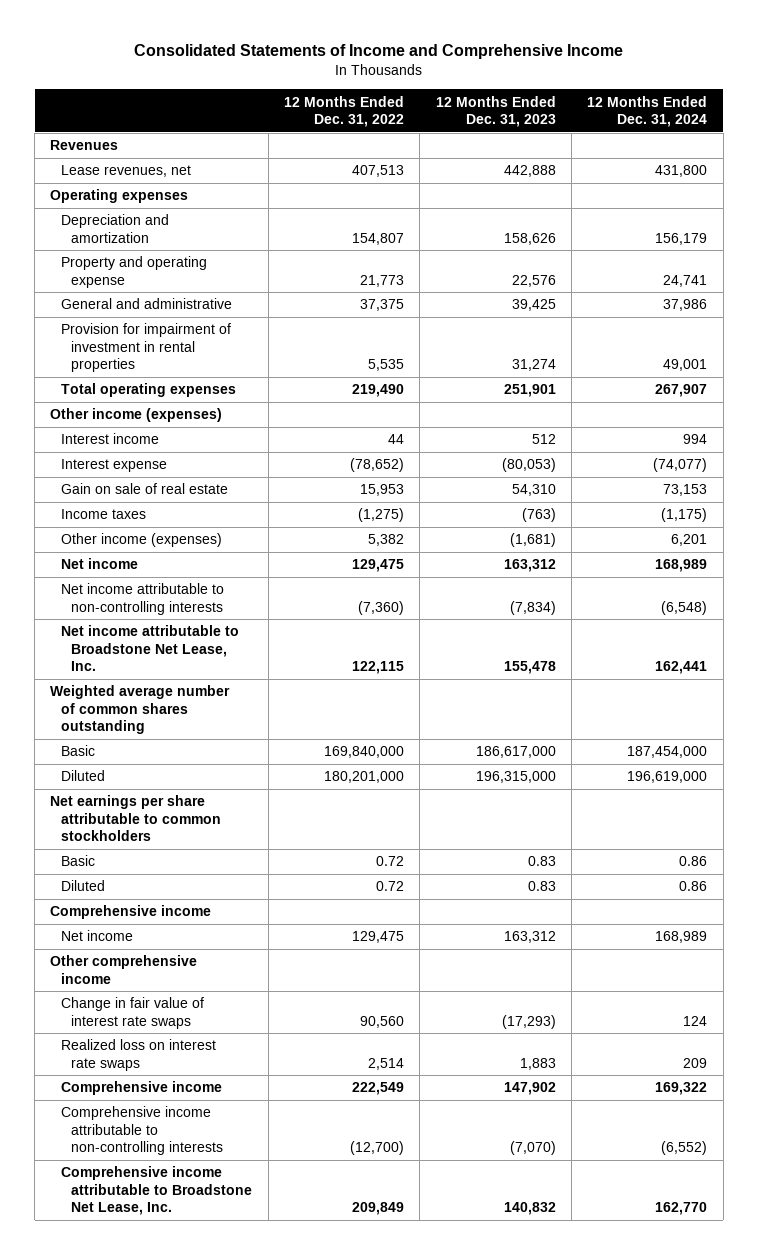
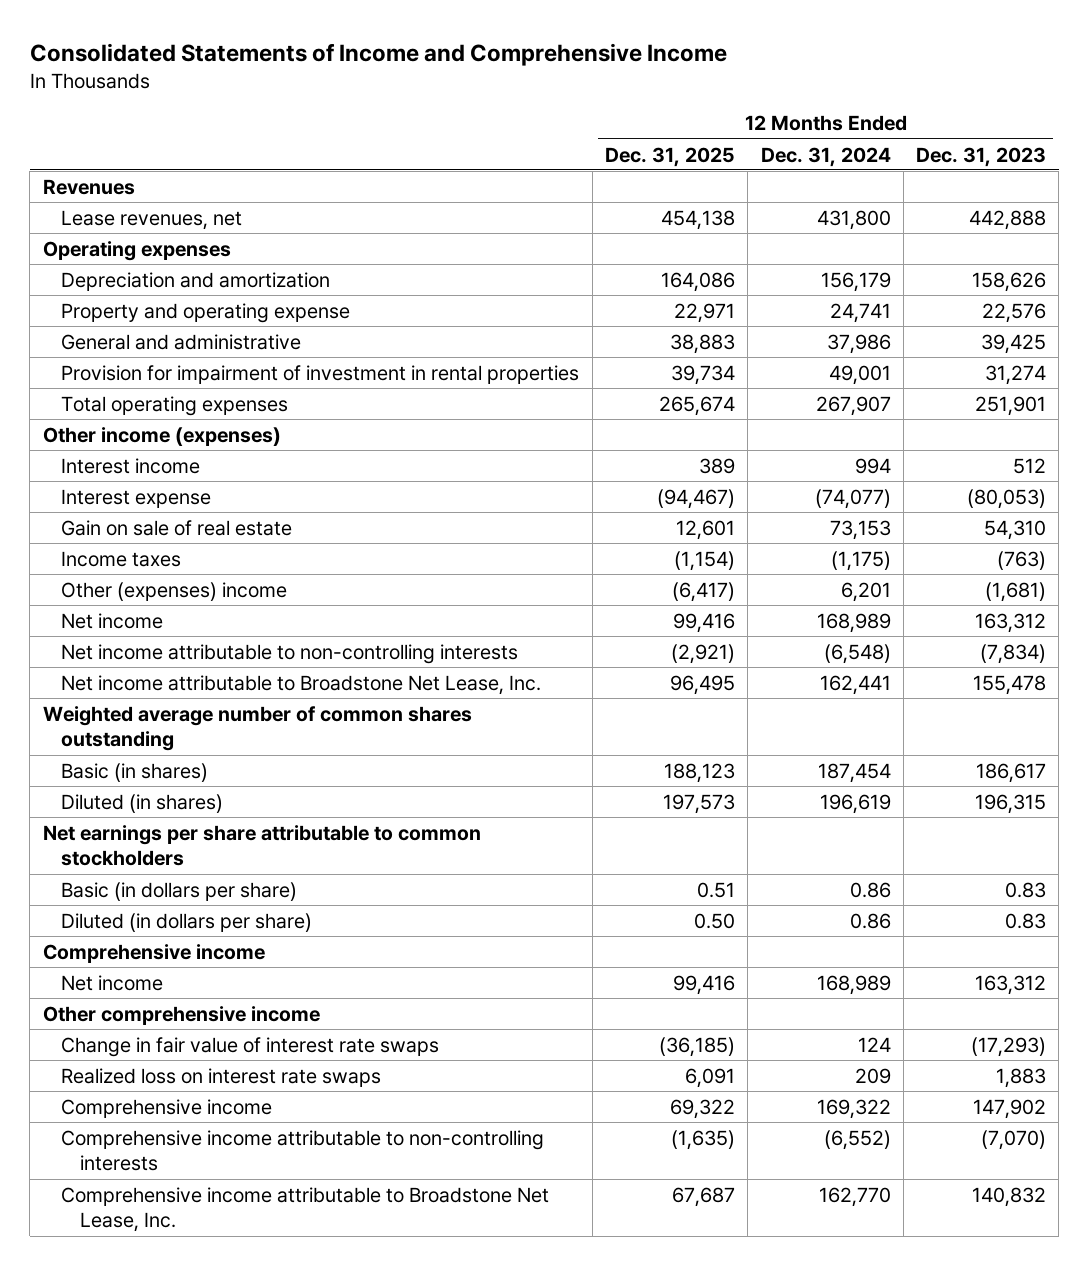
[283,95,404,128] 12 Months Ended Dec. 31, 2022 -> none
none -> [604,146,735,167] Dec. 31, 2025
[60,533,222,548] Other income (expenses) -> [61,581,288,601] Other (expenses) income
[60,745,95,757] Basic -> [61,762,209,782] Basic (in shares)
[475,746,556,759] 186,617,000 -> [976,762,1047,783] 186,617
[627,746,708,759] 187,454,000 -> [817,762,891,783] 187,454
[60,770,105,782] Diluted -> [61,793,224,813] Diluted (in shares)
[475,771,556,784] 196,315,000 -> [975,793,1047,814] 196,315
[627,771,708,784] 196,619,000 -> [819,793,891,814] 196,619
[60,855,95,867] Basic -> [61,881,298,901] Basic (in dollars per share)
[60,880,105,892] Diluted -> [61,912,313,932] Diluted (in dollars per share)

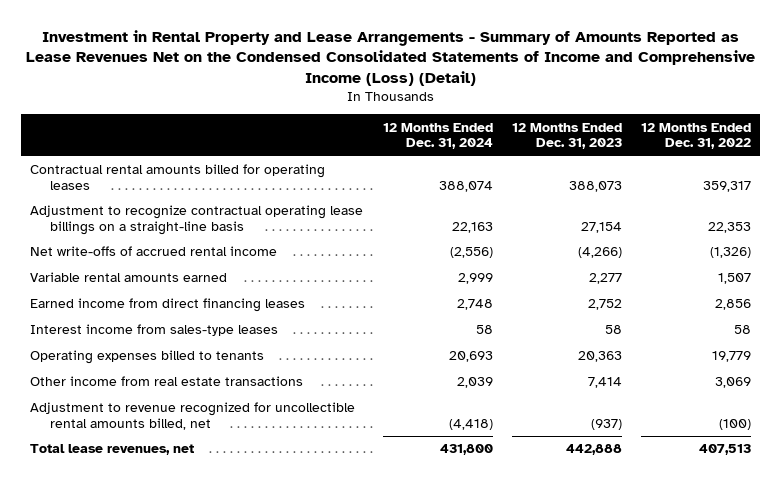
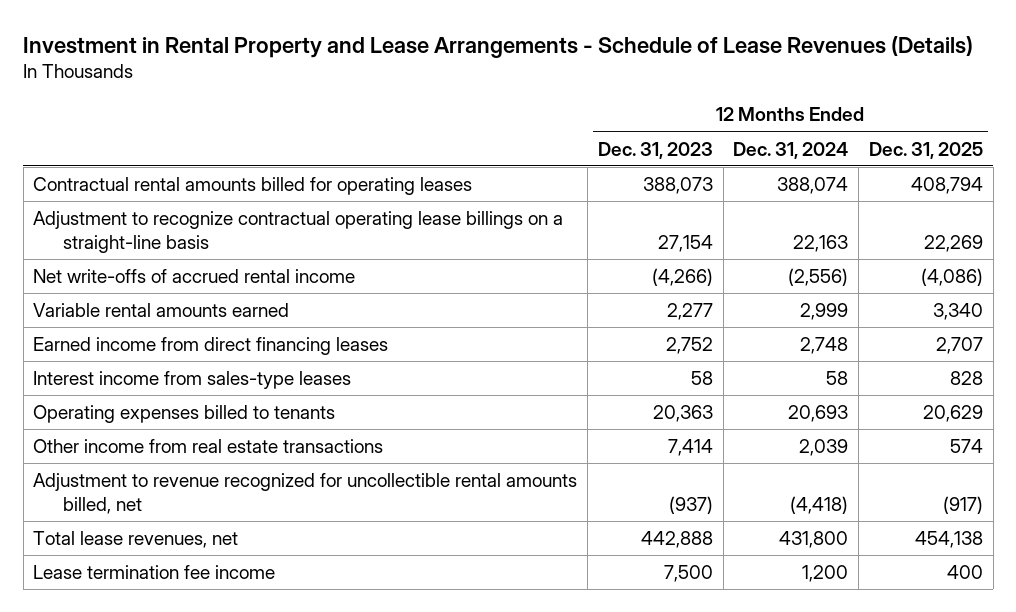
[25,29,755,86] Investment in Rental Property and Lease Arrangements - Summary of Amounts Reported as Lease Revenues Net on the Condensed Consolidated Statements of Income and Comprehensive Income (Loss) (Detail) -> [23,35,974,58] Investment in Rental Property and Lease Arrangements - Schedule of Lease Revenues (Details)
[640,122,751,150] 12 Months Ended Dec. 31, 2022 -> none
none -> [869,141,984,159] Dec. 31, 2025
none -> [33,565,276,580] Lease termination fee income

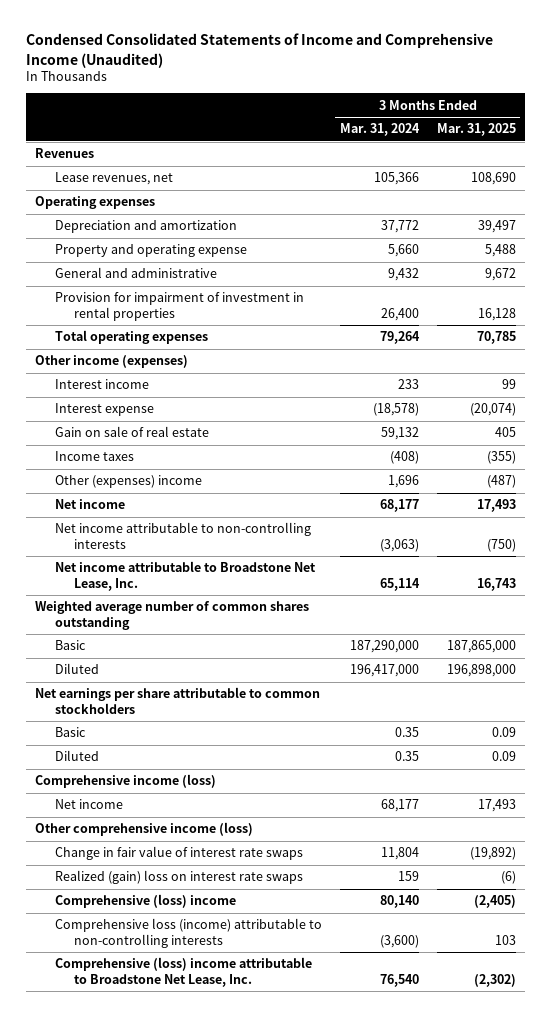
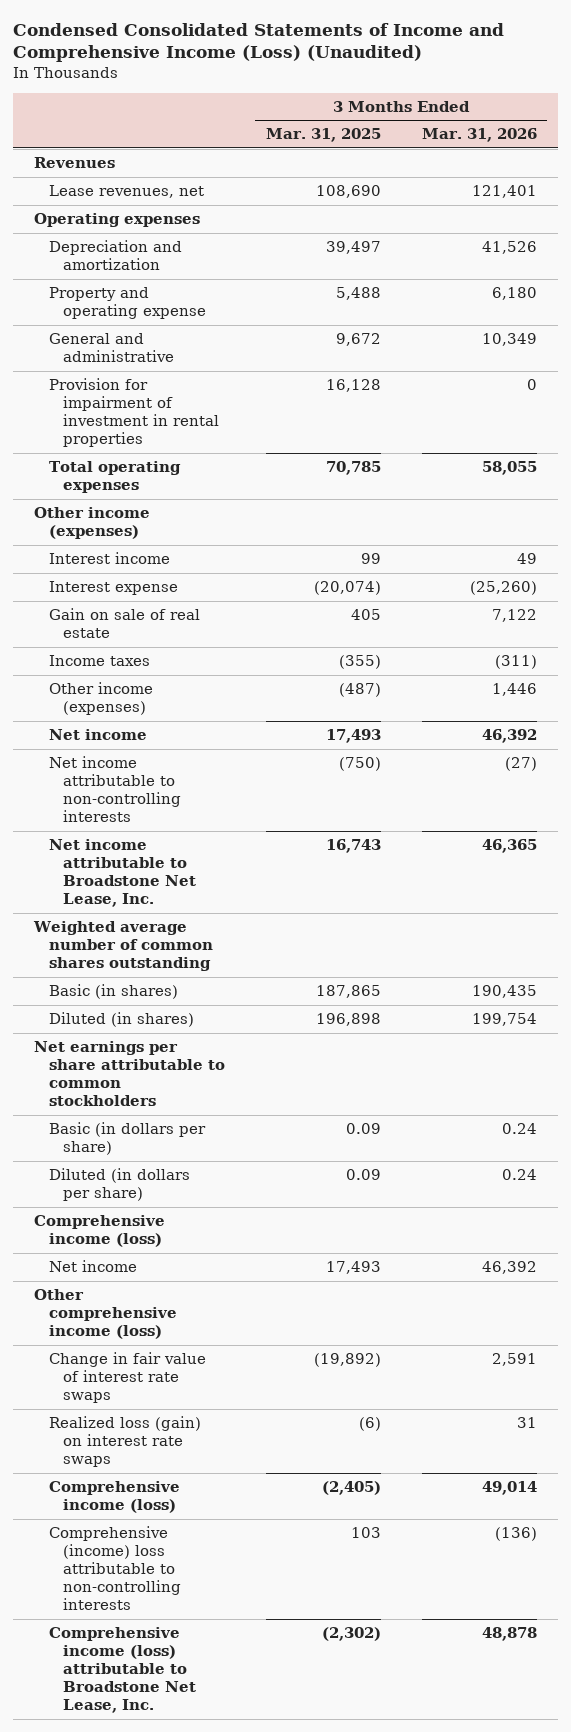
[26,33,494,68] Condensed Consolidated Statements of Income and Comprehensive Income (Unaudited) -> [13,22,505,63] Condensed Consolidated Statements of Income and Comprehensive Income (Loss) (Unaudited)
[339,123,420,137] Mar. 31, 2024 -> none
none -> [421,128,537,143] Mar. 31, 2026
[54,475,202,489] Other (expenses) income -> [48,682,153,716] Other income (expenses)
[54,640,86,651] Basic -> [48,984,178,1000] Basic (in shares)
[446,640,516,654] 187,865,000 -> [315,985,381,999] 187,865
[54,663,99,675] Diluted -> [48,1012,194,1028] Diluted (in shares)
[446,664,516,678] 196,898,000 -> [315,1013,381,1027] 196,898
[54,727,86,738] Basic -> [48,1122,206,1156] Basic (in dollars per share)
[54,750,99,762] Diluted -> [48,1168,190,1202] Diluted (in dollars per share)
[54,870,303,885] Realized (gain) loss on interest rate swaps -> [48,1416,201,1468] Realized loss (gain) on interest rate swaps
[54,894,236,909] Comprehensive (loss) income -> [48,1481,180,1514] Comprehensive income (loss)
[54,918,322,948] Comprehensive loss (income) attributable to non-controlling interests -> [48,1526,182,1611] Comprehensive (income) loss attributable to non-controlling interests
[54,957,312,987] Comprehensive (loss) income attributable to Broadstone Net Lease, Inc. -> [48,1627,197,1714] Comprehensive income (loss) attributable to Broadstone Net Lease, Inc.

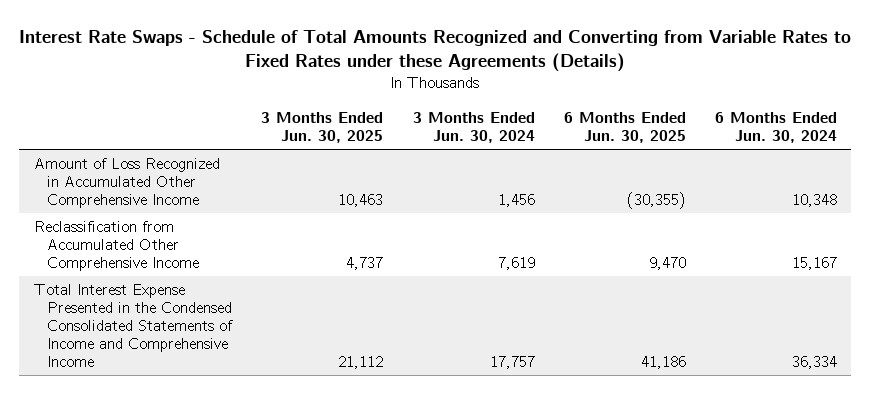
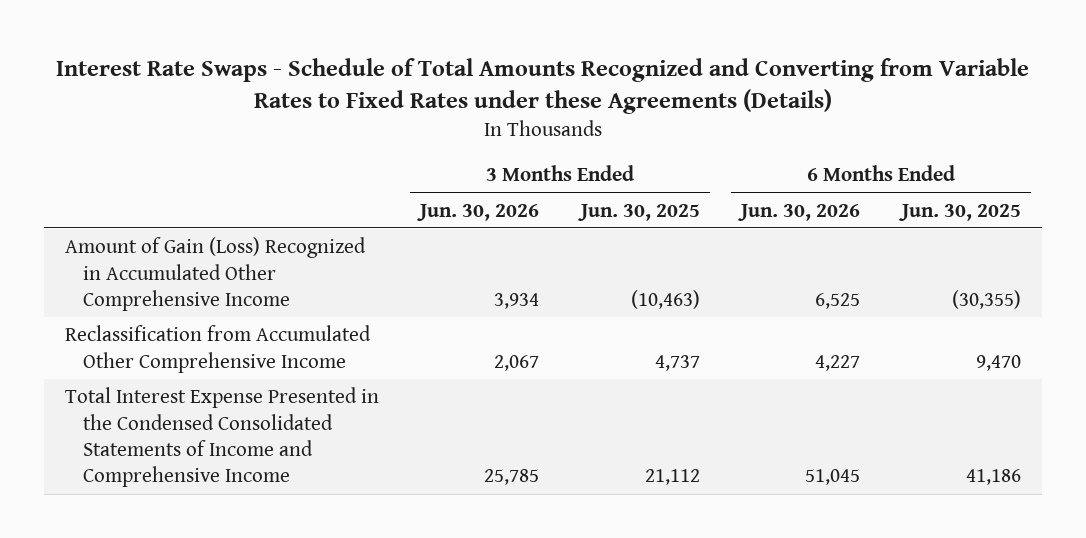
[412,111,535,143] 3 Months Ended Jun. 30, 2024 -> none
[714,111,837,143] 6 Months Ended Jun. 30, 2024 -> none
none -> [417,203,540,221] Jun. 30, 2026
none -> [738,203,861,221] Jun. 30, 2026
[33,157,220,208] Amount of Loss Recognized in Accumulated Other Comprehensive Income -> [65,237,367,311] Amount of Gain (Loss) Recognized in Accumulated Other Comprehensive Income
[338,193,384,207] 10,463 -> [630,289,700,309] (10,463)

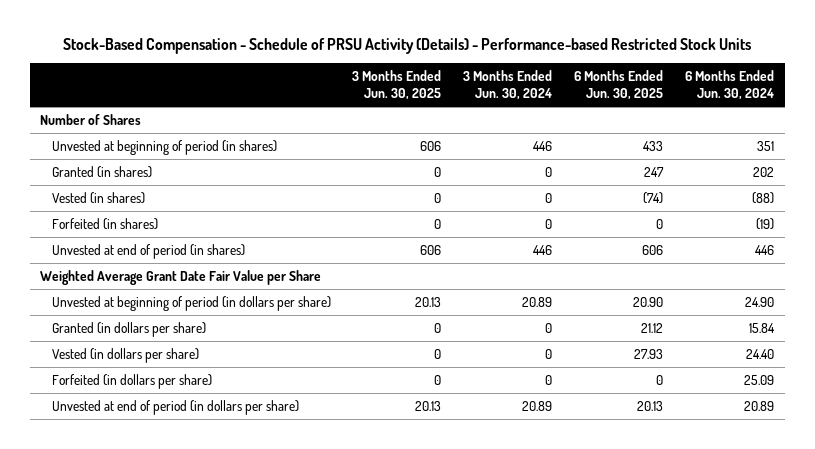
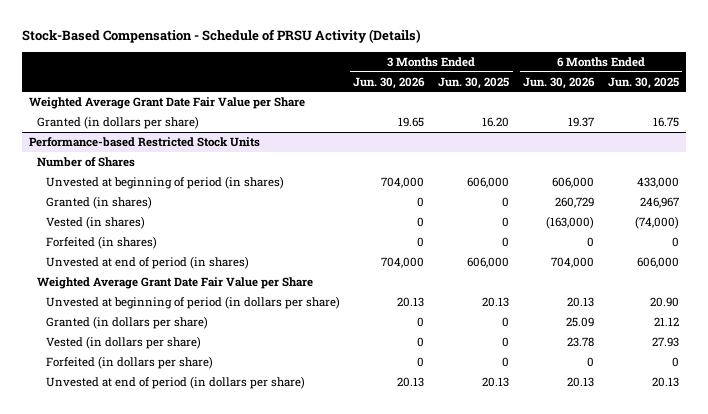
[63,38,752,55] Stock-Based Compensation - Schedule of PRSU Activity (Details) - Performance-based Restricted Stock Units -> [22,29,422,44] Stock-Based Compensation - Schedule of PRSU Activity (Details)
[463,70,553,100] 3 Months Ended Jun. 30, 2024 -> none
[685,70,775,100] 6 Months Ended Jun. 30, 2024 -> none
none -> [353,76,426,89] Jun. 30, 2026
none -> [522,76,595,89] Jun. 30, 2026
none -> [29,97,306,110] Weighted Average Grant Date Fair Value per Share
none -> [37,116,200,130] Granted (in dollars per share)
none -> [29,137,261,148] Performance-based Restricted Stock Units
[420,140,442,151] 606 -> [467,177,510,189] 606,000
[643,140,664,151] 433 -> [636,177,679,189] 433,000
[644,166,665,177] 247 -> [639,197,679,209] 246,967
[643,191,664,204] (74) -> [634,216,679,230] (74,000)
[420,244,442,255] 606 -> [467,257,510,269] 606,000
[642,244,664,255] 606 -> [636,257,679,269] 606,000

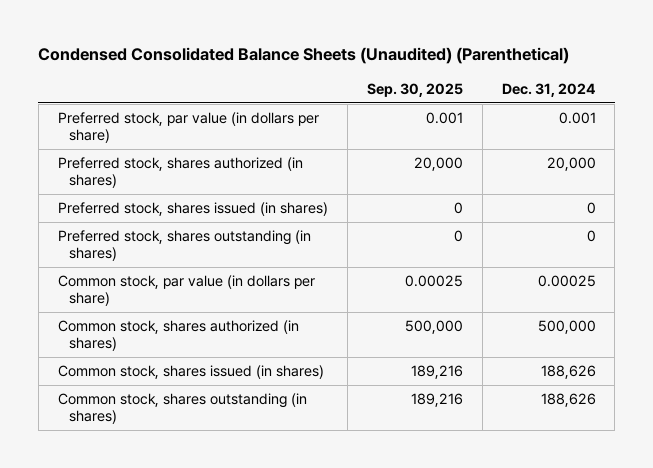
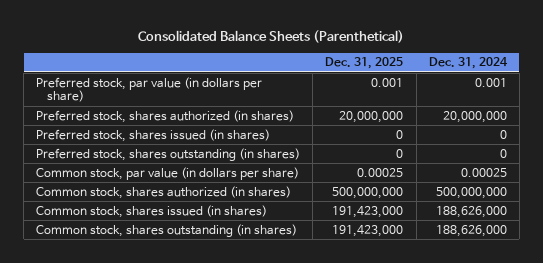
[38,47,570,65] Condensed Consolidated Balance Sheets (Unaudited) (Parenthetical) -> [138,30,405,44] Consolidated Balance Sheets (Parenthetical)
[366,82,463,97] Sep. 30, 2025 -> none
none -> [325,57,404,70] Dec. 31, 2025
[546,157,596,172] 20,000 -> [442,110,507,123] 20,000,000
[537,320,596,335] 500,000 -> [435,186,507,199] 500,000,000
[540,365,596,380] 188,626 -> [435,205,507,218] 188,626,000
[540,393,596,408] 188,626 -> [435,224,507,237] 188,626,000

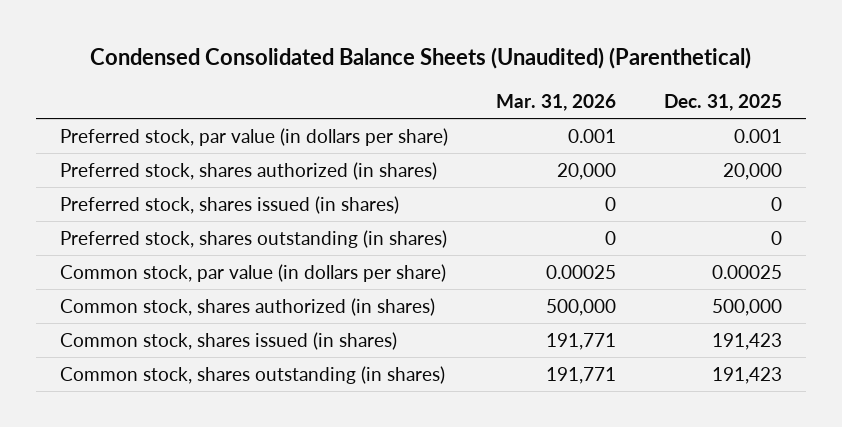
[138,30,405,44] Consolidated Balance Sheets (Parenthetical) -> [89,47,751,70] Condensed Consolidated Balance Sheets (Unaudited) (Parenthetical)
[428,57,508,70] Dec. 31, 2024 -> none
none -> [495,93,616,111] Mar. 31, 2026
[339,110,404,123] 20,000,000 -> [722,162,782,180] 20,000
[332,186,404,199] 500,000,000 -> [711,298,782,316] 500,000
[332,205,404,218] 191,423,000 -> [711,332,782,350] 191,423
[332,224,404,237] 191,423,000 -> [711,366,782,384] 191,423

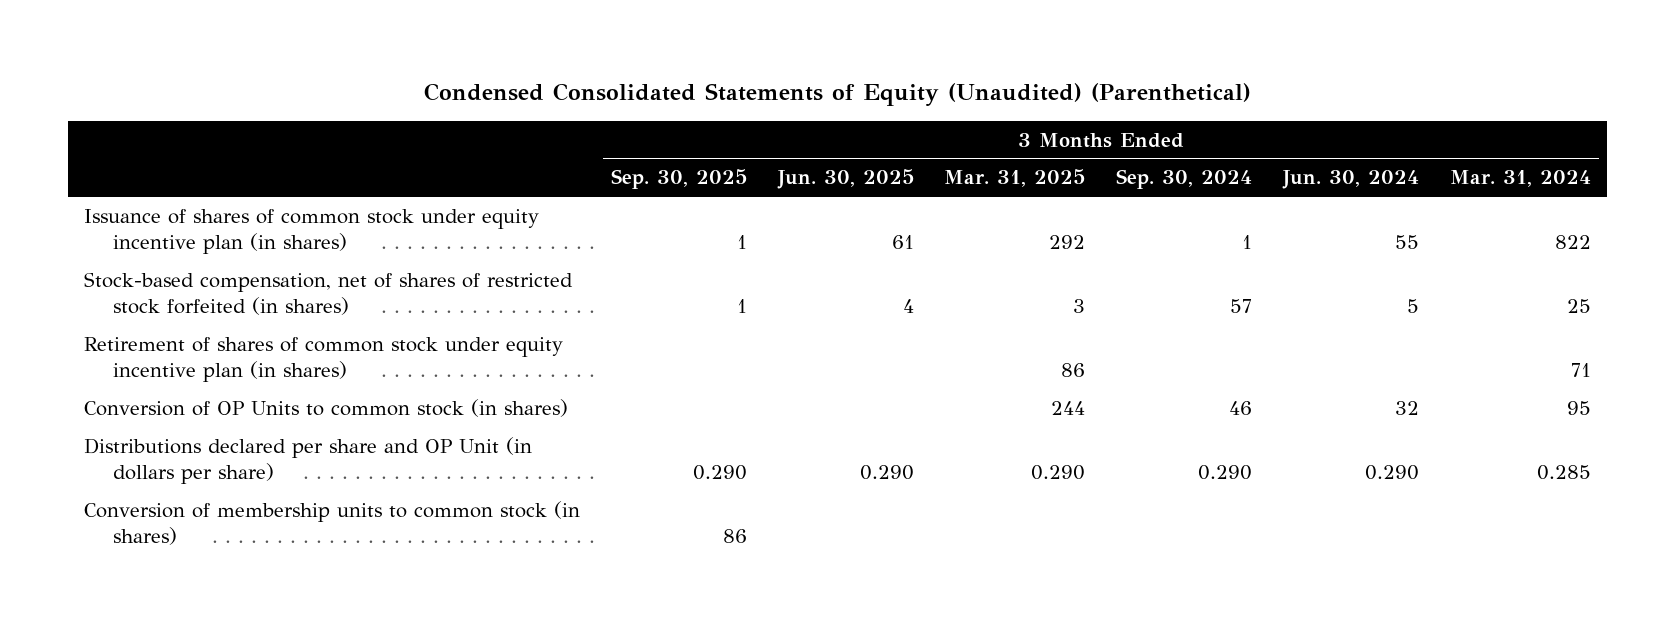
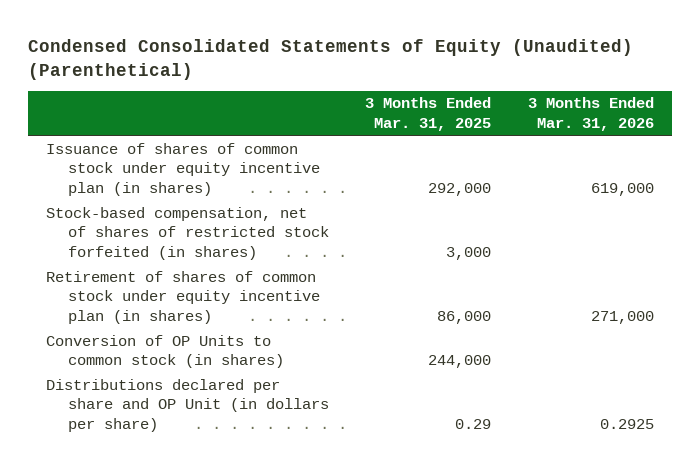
[610,169,747,190] Sep. 30, 2025 -> none
[776,169,914,190] Jun. 30, 2025 -> none
[1116,169,1253,190] Sep. 30, 2024 -> none
[1282,170,1420,190] Jun. 30, 2024 -> none
[1450,170,1592,188] Mar. 31, 2024 -> none
none -> [527,97,654,131] 3 Months Ended Mar. 31, 2026
[83,500,580,545] Conversion of membership units to common stock (in shares) -> none
[1049,234,1086,249] 292 -> [428,182,492,196] 292,000
[1073,298,1086,313] 3 -> [446,246,492,260] 3,000
[1061,362,1086,377] 86 -> [437,310,492,324] 86,000
[1051,400,1086,415] 244 -> [428,355,492,369] 244,000
[1031,464,1086,480] 0.290 -> [455,418,492,429] 0.29

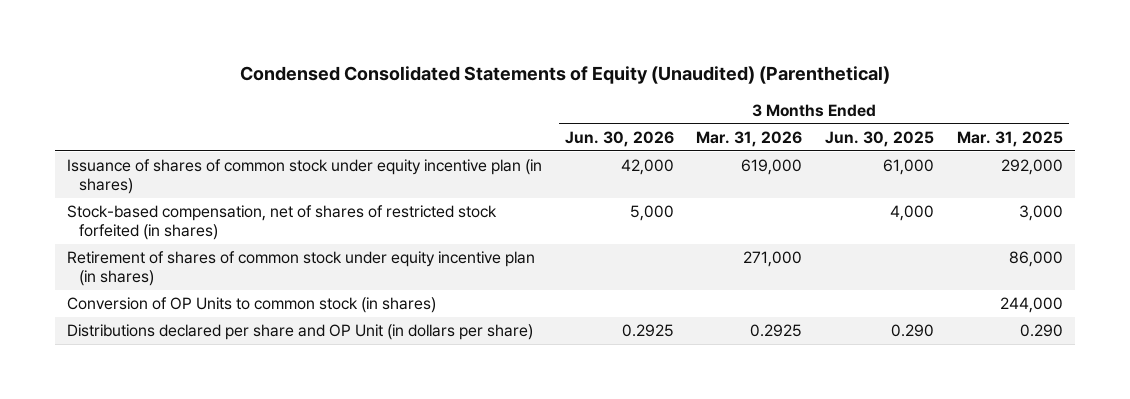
none -> [564,130,674,147] Jun. 30, 2026
none -> [825,130,935,147] Jun. 30, 2025
[455,418,492,429] 0.29 -> [1020,324,1064,338] 0.290

